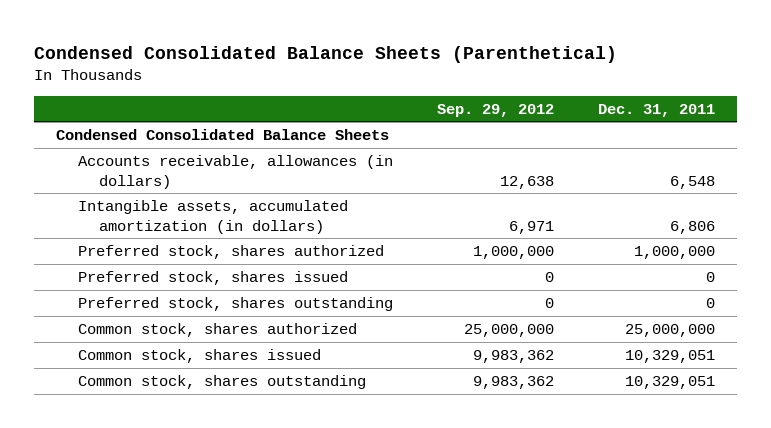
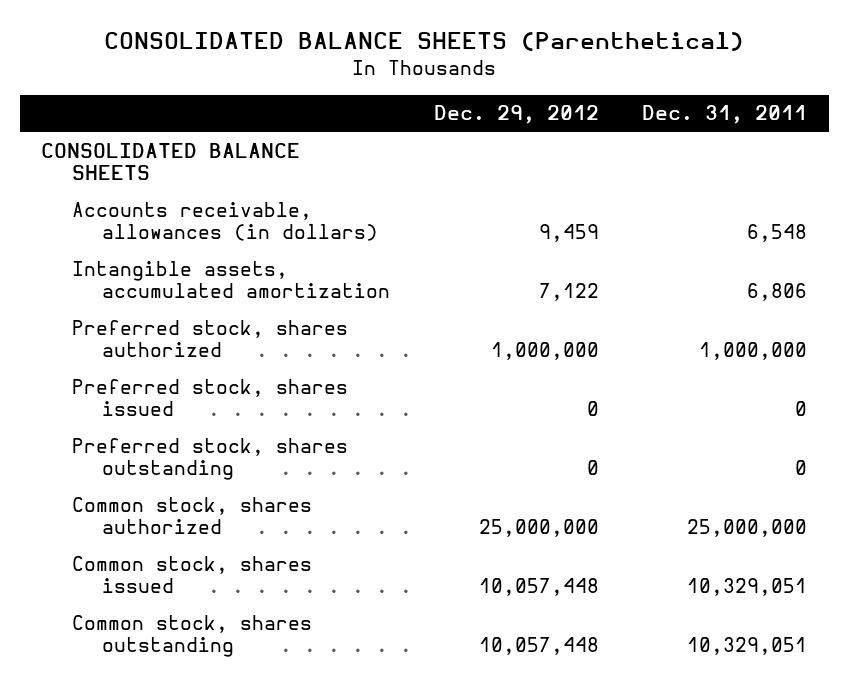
[34,45,618,63] Condensed Consolidated Balance Sheets (Parenthetical) -> [104,32,745,52] CONSOLIDATED BALANCE SHEETS (Parenthetical)
[436,103,554,117] Sep. 29, 2012 -> none
none -> [433,105,599,125] Dec. 29, 2012
[56,128,390,140] Condensed Consolidated Balance Sheets -> [41,142,301,181] CONSOLIDATED BALANCE SHEETS
[77,199,348,234] Intangible assets, accumulated amortization (in dollars) -> [71,260,390,299] Intangible assets, accumulated amortization

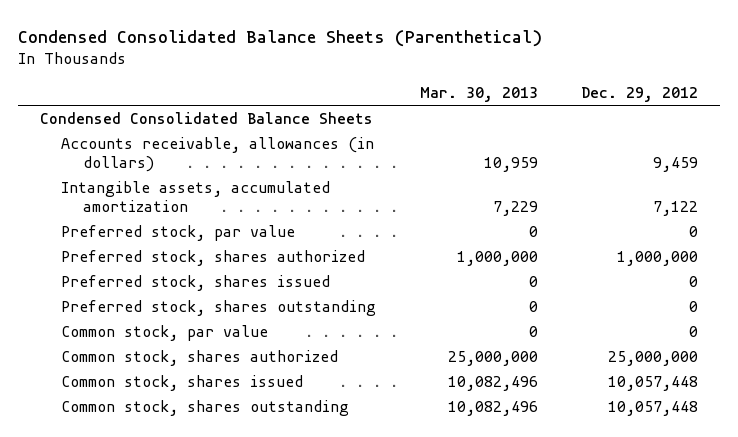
[104,32,745,52] CONSOLIDATED BALANCE SHEETS (Parenthetical) -> [18,29,543,47] Condensed Consolidated Balance Sheets (Parenthetical)
[642,105,808,125] Dec. 31, 2011 -> none
none -> [419,86,538,102] Mar. 30, 2013
[41,142,301,181] CONSOLIDATED BALANCE SHEETS -> [39,112,373,125] Condensed Consolidated Balance Sheets
none -> [61,225,296,242] Preferred stock, par value
none -> [61,325,269,342] Common stock, par value

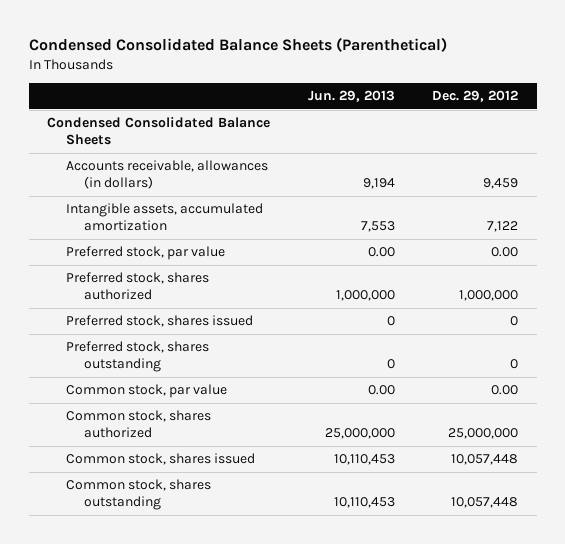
[419,86,538,102] Mar. 30, 2013 -> none
none -> [307,90,395,103] Jun. 29, 2013
[688,226,698,238] 0 -> [491,247,519,258] 0.00
[688,326,698,338] 0 -> [491,385,519,396] 0.00

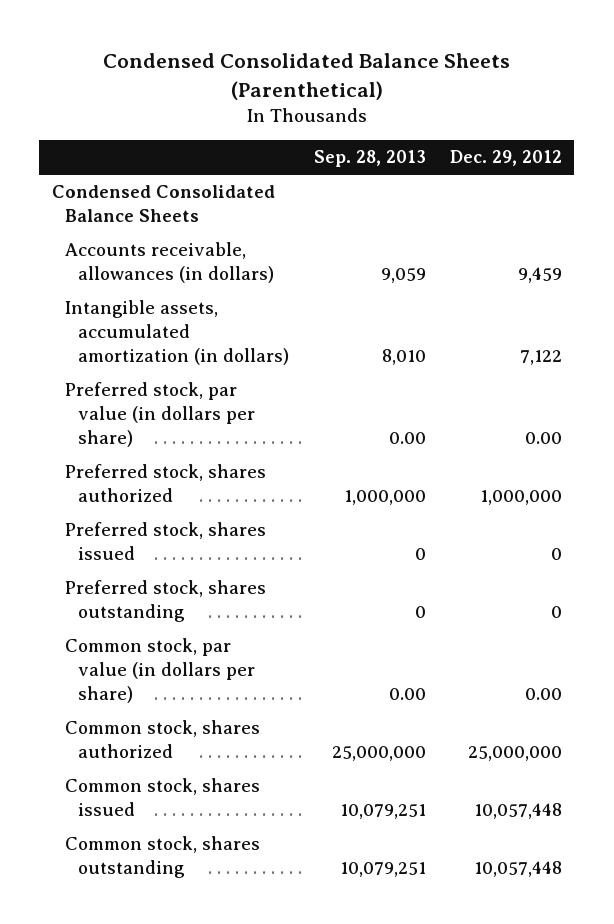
[307,90,395,103] Jun. 29, 2013 -> none
none -> [313,150,426,168] Sep. 28, 2013
[65,203,263,232] Intangible assets, accumulated amortization -> [64,300,290,366] Intangible assets, accumulated amortization (in dollars)
[65,246,225,261] Preferred stock, par value -> [64,382,256,448] Preferred stock, par value (in dollars per share)
[65,384,227,399] Common stock, par value -> [64,638,256,704] Common stock, par value (in dollars per share)

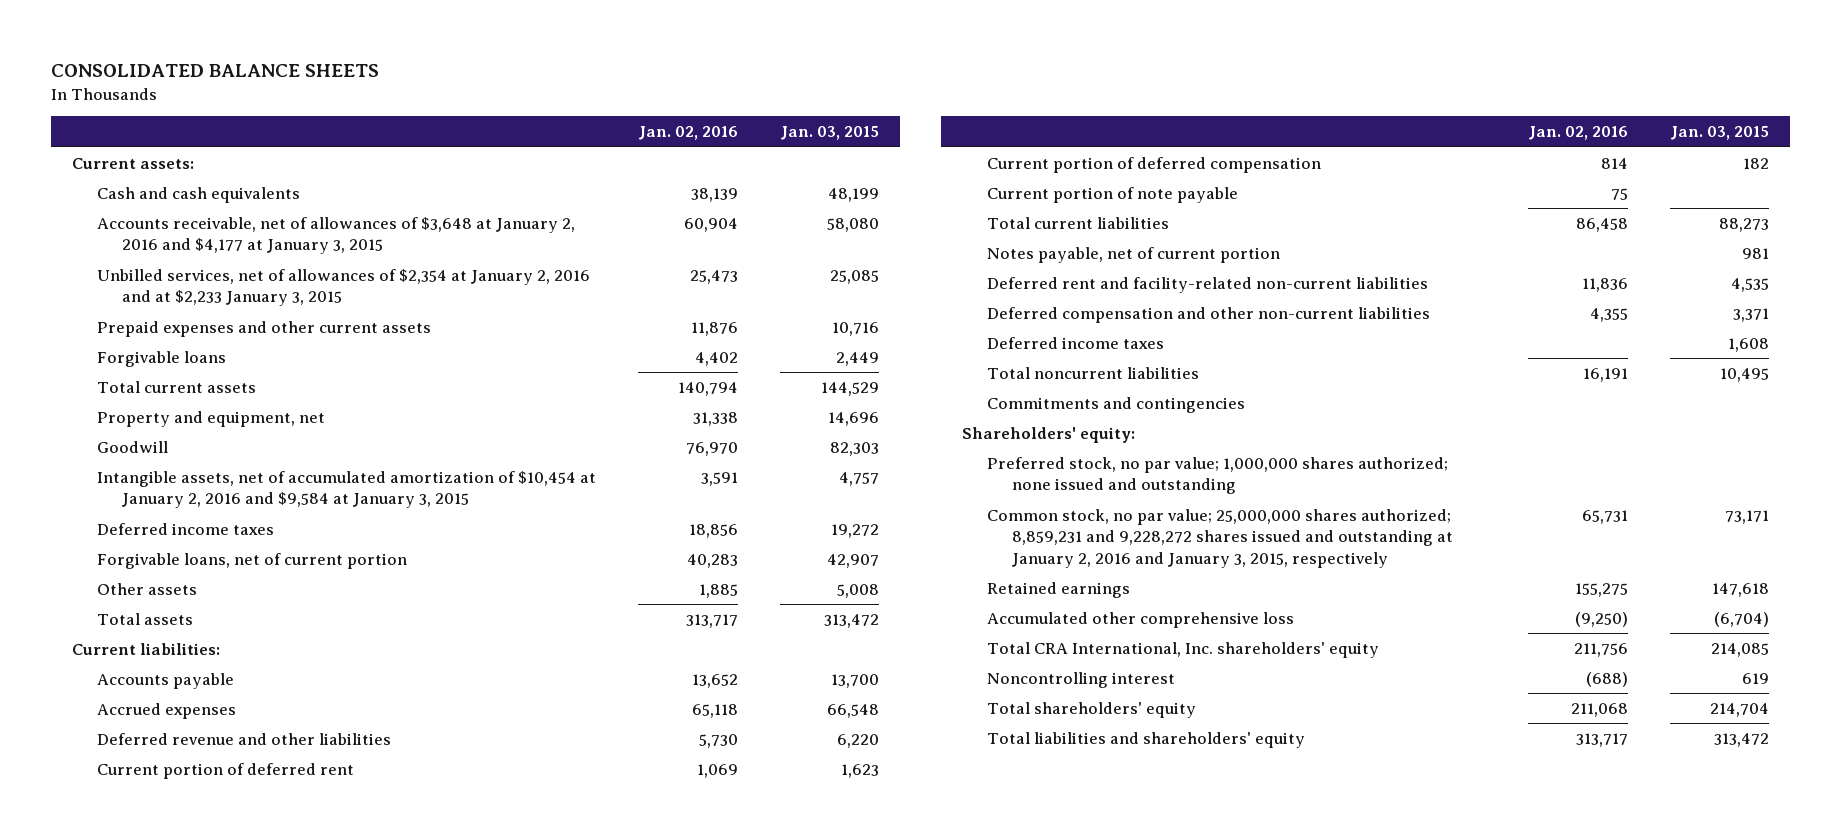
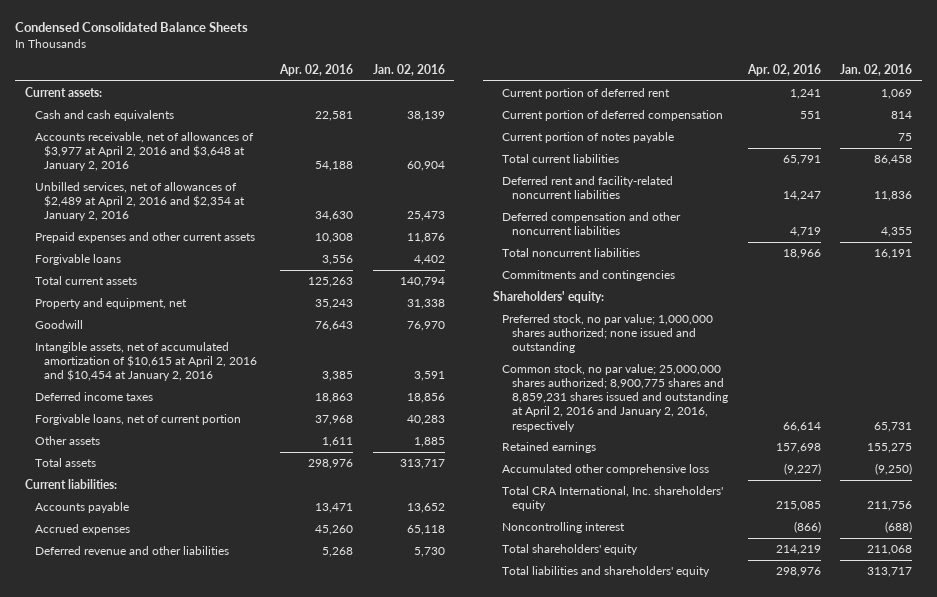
[51,64,380,78] CONSOLIDATED BALANCE SHEETS -> [14,22,248,33] Condensed Consolidated Balance Sheets
[779,126,879,141] Jan. 03, 2015 -> none
none -> [279,63,354,76] Apr. 02, 2016
[97,216,576,255] Accounts receivable, net of allowances of $3,648 at January 2, 2016 and $4,177 at January 3, 2015 -> [34,131,254,172] Accounts receivable, net of allowances of $3,977 at April 2, 2016 and $3,648 at January 2, 2016
[97,268,591,307] Unbilled services, net of allowances of $2,354 at January 2, 2016 and at $2,233 January 3, 2015 -> [34,181,246,222] Unbilled services, net of allowances of $2,489 at April 2, 2016 and $2,354 at January 2, 2016
[97,470,597,509] Intangible assets, net of accumulated amortization of $10,454 at January 2, 2016 and $9,584 at January 3, 2015 -> [34,341,258,382] Intangible assets, net of accumulated amortization of $10,615 at April 2, 2016 and $10,454 at January 2, 2016
[987,186,1239,203] Current portion of note payable -> [502,131,675,143] Current portion of notes payable
[987,246,1281,263] Notes payable, net of current portion -> none
[987,336,1165,349] Deferred income taxes -> none
[987,276,1429,293] Deferred rent and facility-related non-current liabilities -> [502,175,674,200] Deferred rent and facility-related noncurrent liabilities
[987,306,1431,323] Deferred compensation and other non-current liabilities -> [502,211,682,236] Deferred compensation and other noncurrent liabilities
[987,508,1454,568] Common stock, no par value; 25,000,000 shares authorized; 8,859,231 and 9,228,272 shares issued and outstanding at January 2, 2016 and January 3, 2015, respectively -> [502,363,729,432] Common stock, no par value; 25,000,000 shares authorized; 8,900,775 shares and 8,859,231 shares issued and outstanding at April 2, 2016 and January 2, 2016, respectively

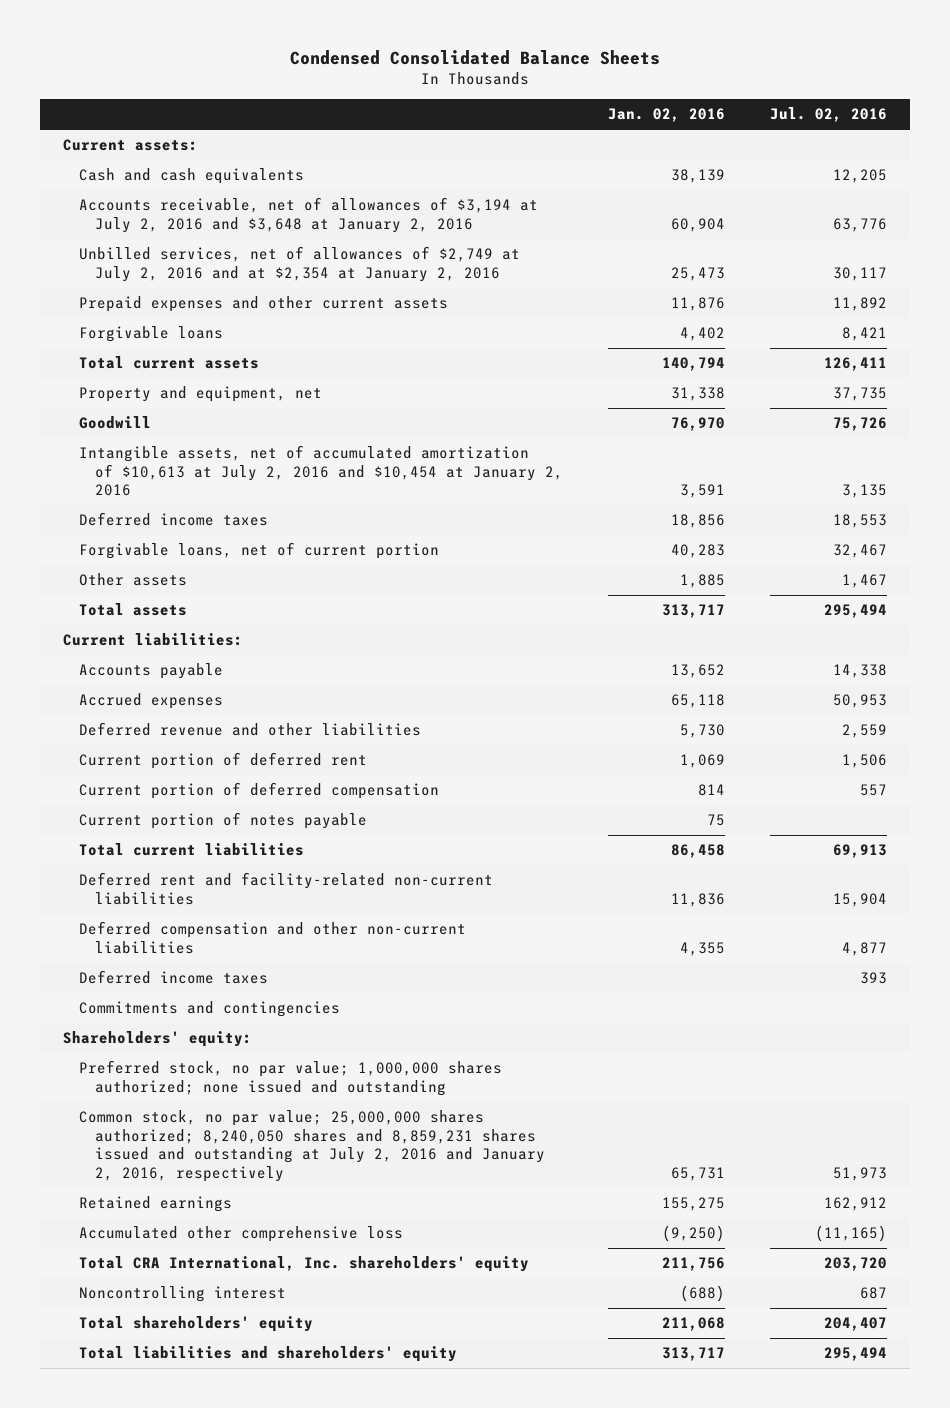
[279,63,354,76] Apr. 02, 2016 -> none
none -> [770,107,888,123] Jul. 02, 2016
[34,131,254,172] Accounts receivable, net of allowances of $3,977 at April 2, 2016 and $3,648 at January 2, 2016 -> [79,197,539,233] Accounts receivable, net of allowances of $3,194 at July 2, 2016 and $3,648 at January 2, 2016
[34,181,246,222] Unbilled services, net of allowances of $2,489 at April 2, 2016 and $2,354 at January 2, 2016 -> [79,246,521,282] Unbilled services, net of allowances of $2,749 at July 2, 2016 and at $2,354 at January 2, 2016
[34,341,258,382] Intangible assets, net of accumulated amortization of $10,615 at April 2, 2016 and $10,454 at January 2, 2016 -> [79,445,564,497] Intangible assets, net of accumulated amortization of $10,613 at July 2, 2016 and $10,454 at January 2, 2016
[502,247,641,257] Total noncurrent liabilities -> none
[502,175,674,200] Deferred rent and facility-related noncurrent liabilities -> [79,872,494,905] Deferred rent and facility-related non-current liabilities
[502,211,682,236] Deferred compensation and other noncurrent liabilities -> [79,921,467,954] Deferred compensation and other non-current liabilities
none -> [79,970,269,985] Deferred income taxes
[502,363,729,432] Common stock, no par value; 25,000,000 shares authorized; 8,900,775 shares and 8,859,231 shares issued and outstanding at April 2, 2016 and January 2, 2016, respectively -> [79,1110,546,1183] Common stock, no par value; 25,000,000 shares authorized; 8,240,050 shares and 8,859,231 shares issued and outstanding at July 2, 2016 and January 2, 2016, respectively

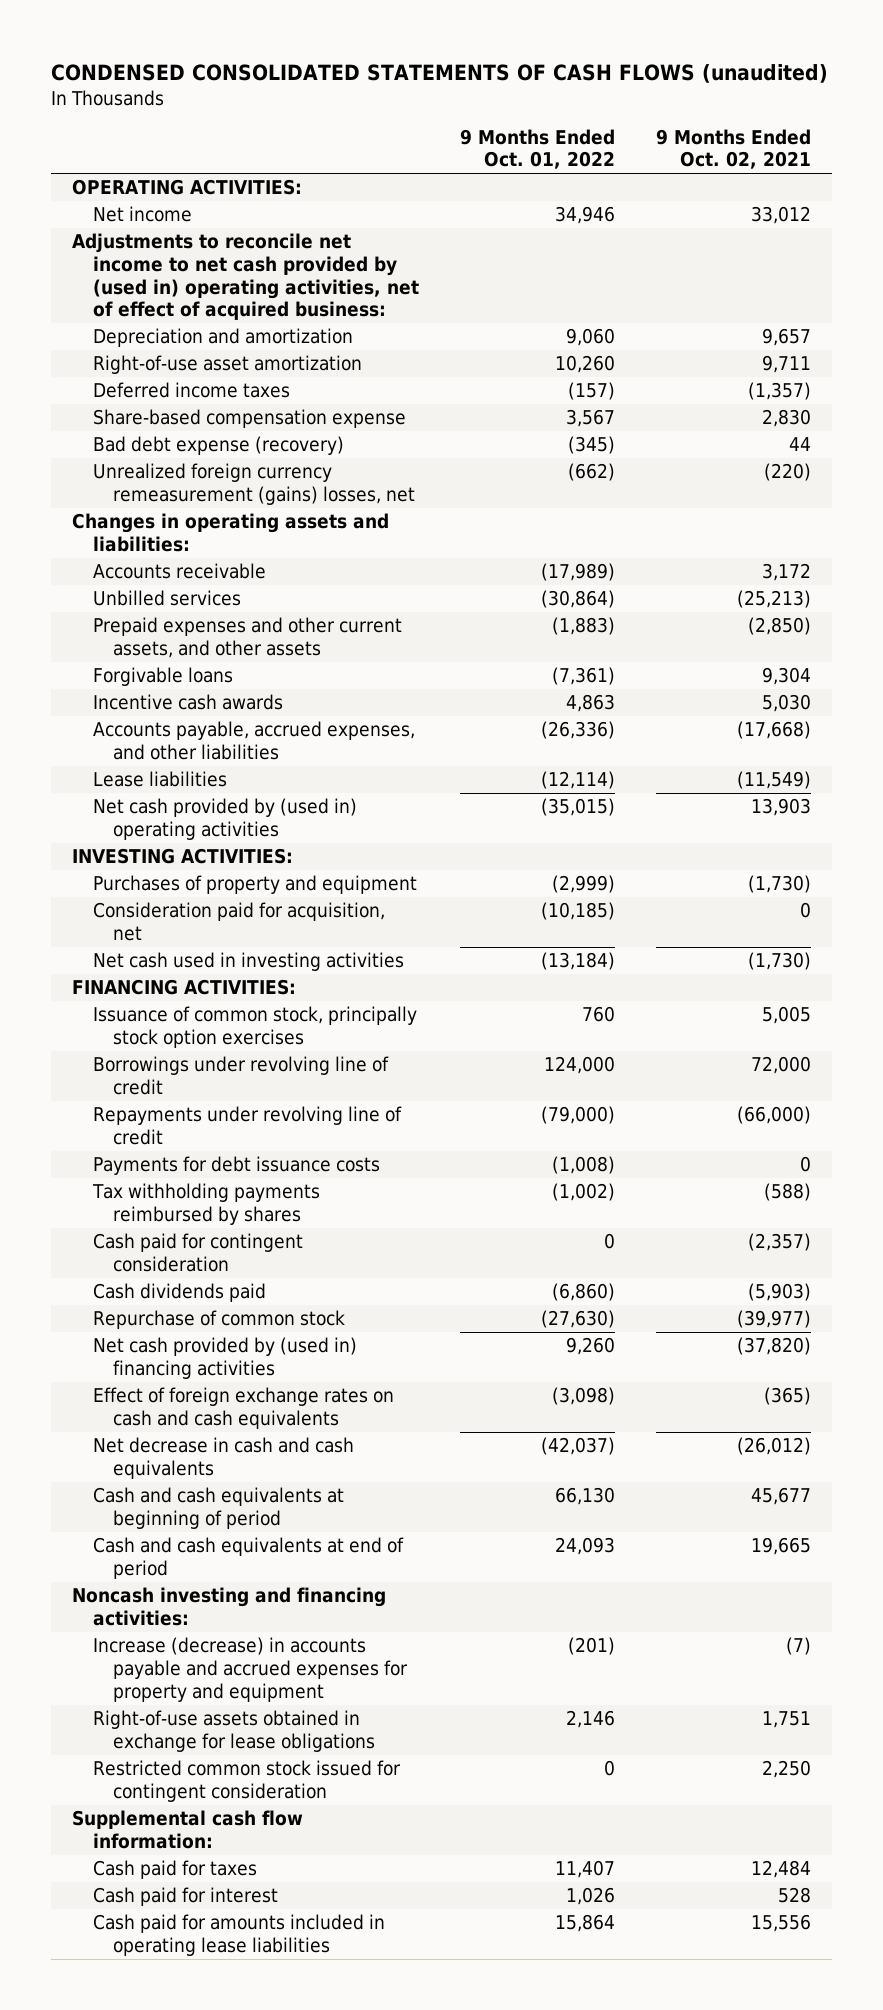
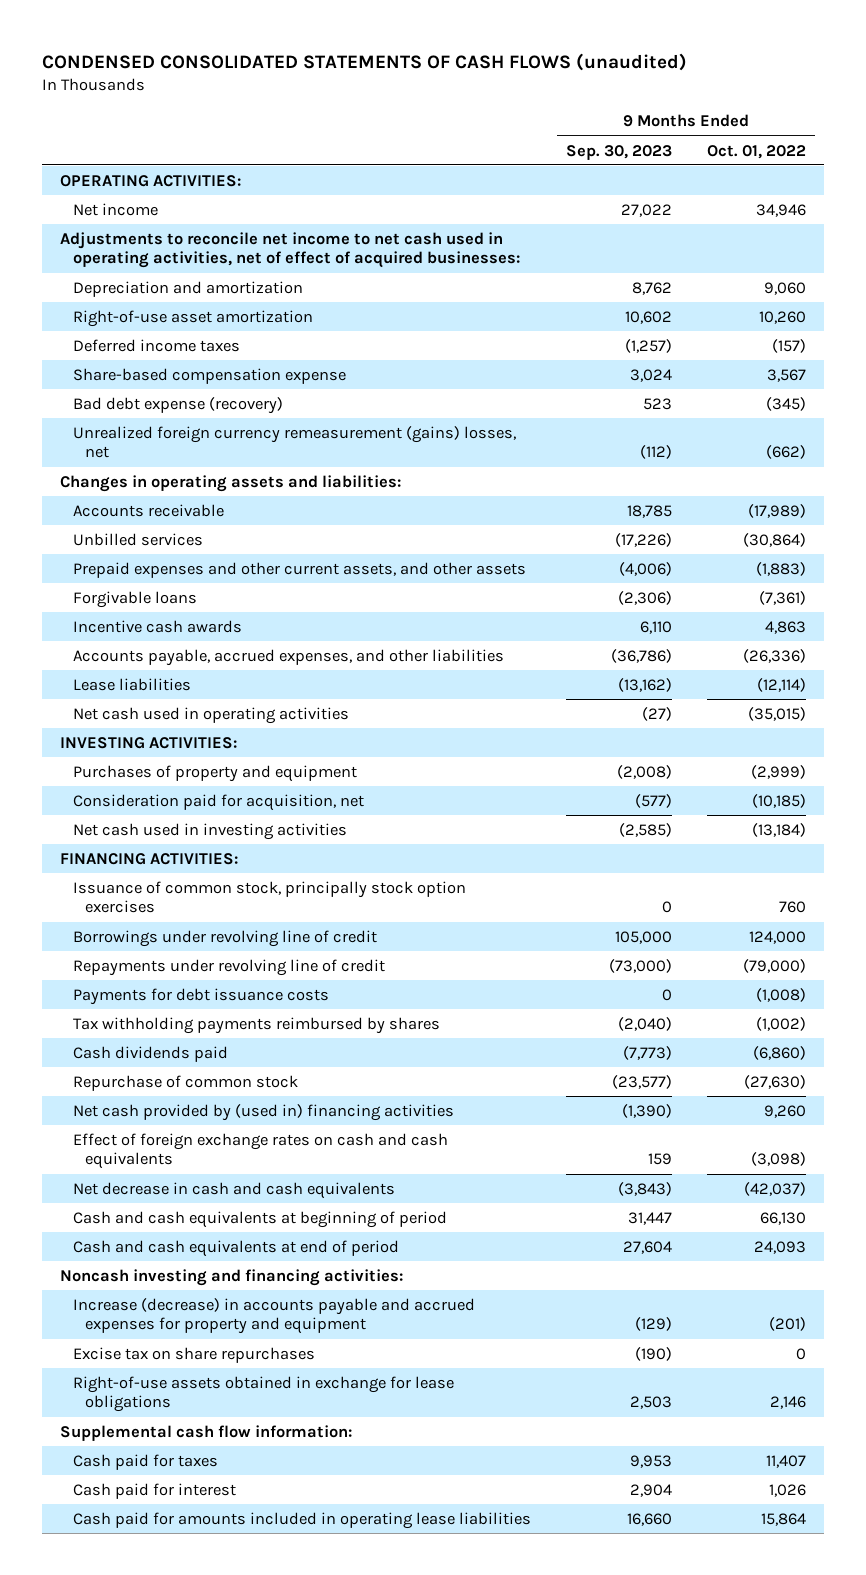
[656,128,812,170] 9 Months Ended Oct. 02, 2021 -> none
none -> [565,144,672,160] Sep. 30, 2023
[71,233,419,321] Adjustments to reconcile net income to net cash provided by (used in) operating activities, net of effect of acquired business: -> [59,231,520,269] Adjustments to reconcile net income to net cash used in operating activities, net of effect of acquired businesses:
[92,798,357,841] Net cash provided by (used in) operating activities -> [72,706,349,724] Net cash used in operating activities
[92,1233,303,1273] Cash paid for contingent consideration -> none
none -> [72,1346,315,1363] Excise tax on share repurchases
[92,1760,401,1803] Restricted common stock issued for contingent consideration -> none

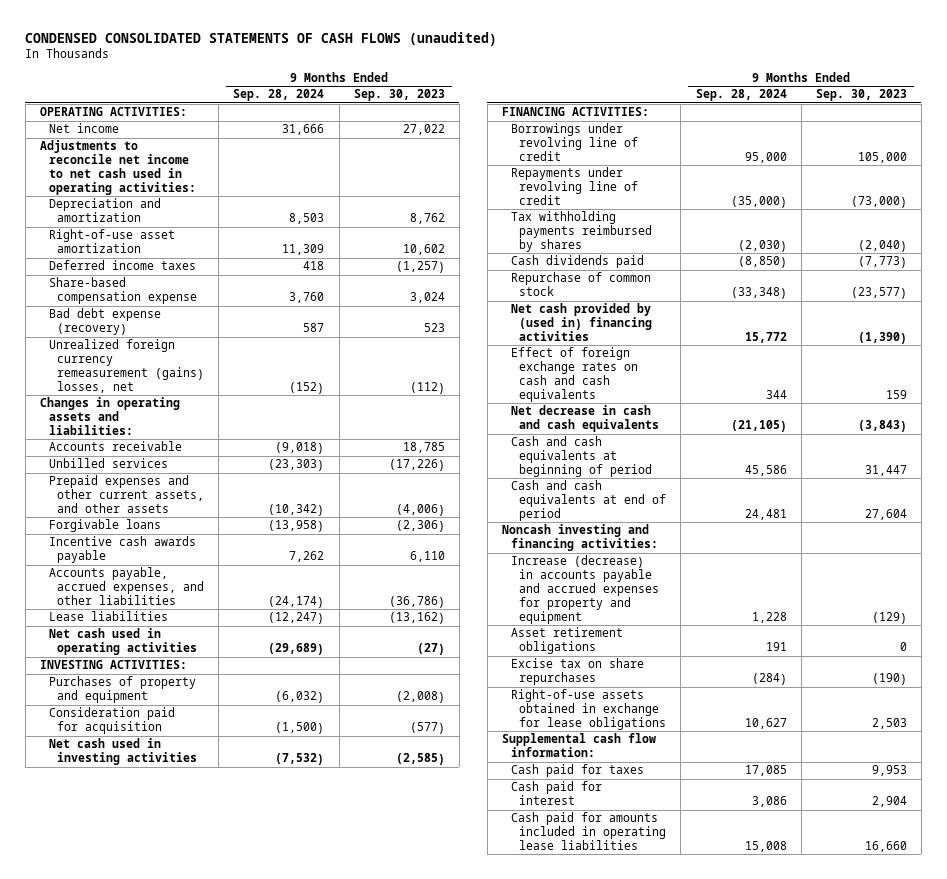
[707,144,807,159] Oct. 01, 2022 -> none
none -> [233,89,325,102] Sep. 28, 2024
[59,231,520,269] Adjustments to reconcile net income to net cash used in operating activities, net of effect of acquired businesses: -> [40,140,196,195] Adjustments to reconcile net income to net cash used in operating activities:
[72,619,242,633] Incentive cash awards -> [48,536,196,564] Incentive cash awards payable
[72,793,364,811] Consideration paid for acquisition, net -> [48,707,175,735] Consideration paid for acquisition
[72,880,466,914] Issuance of common stock, principally stock option exercises -> none
[72,987,329,1005] Payments for debt issuance costs -> none
none -> [510,627,623,655] Asset retirement obligations

